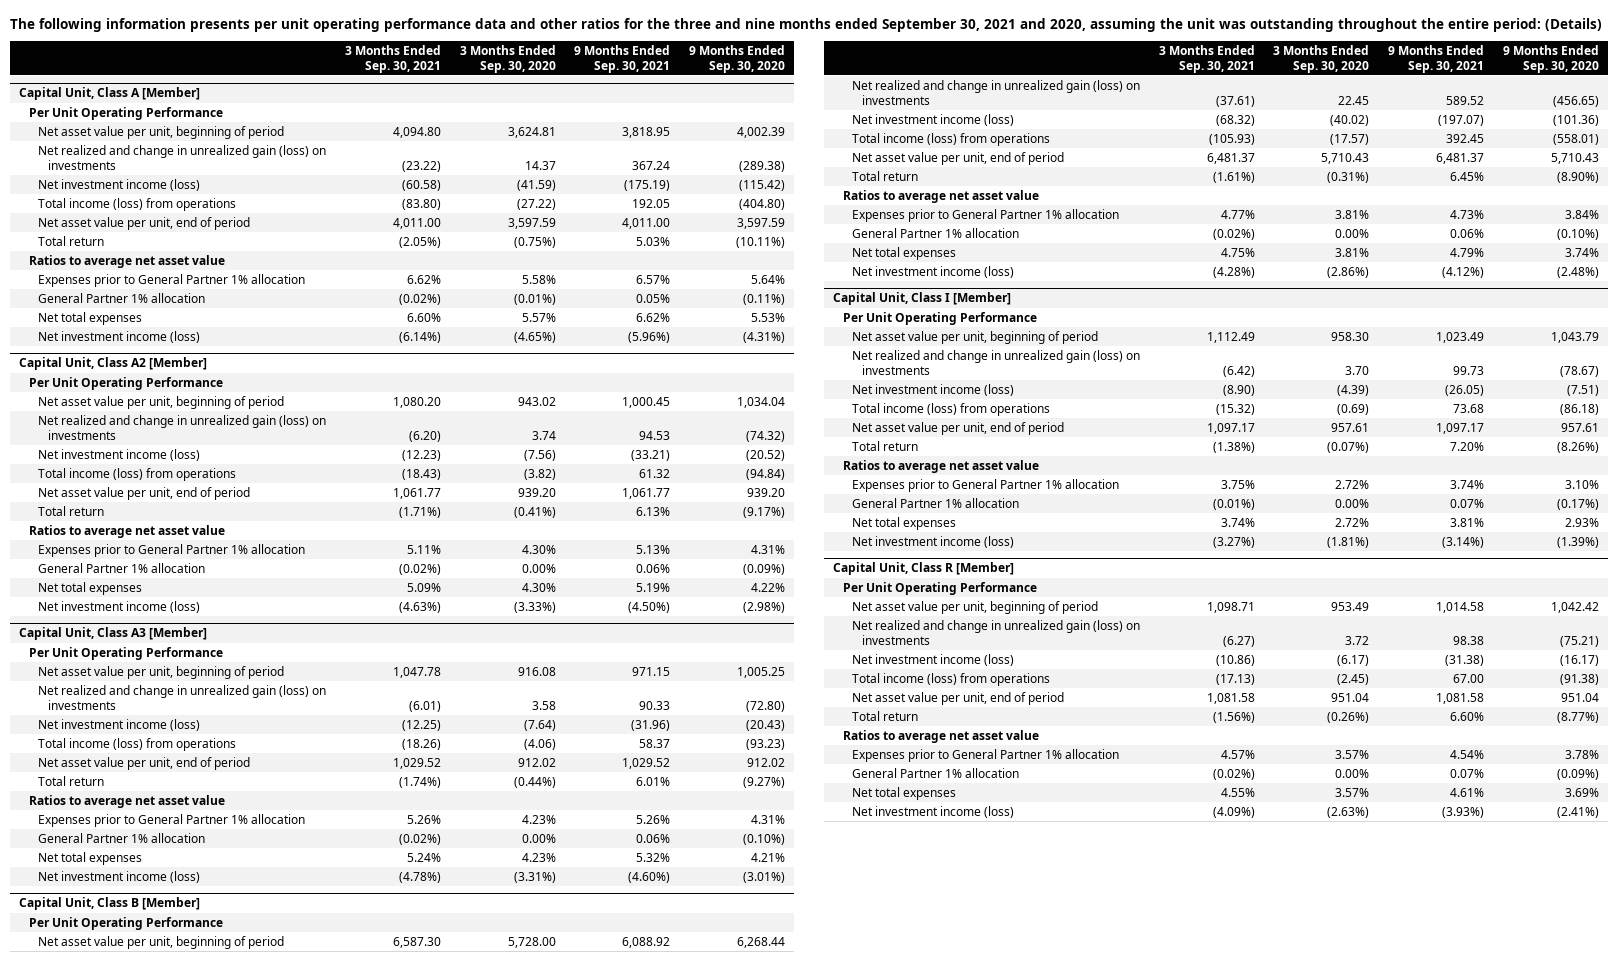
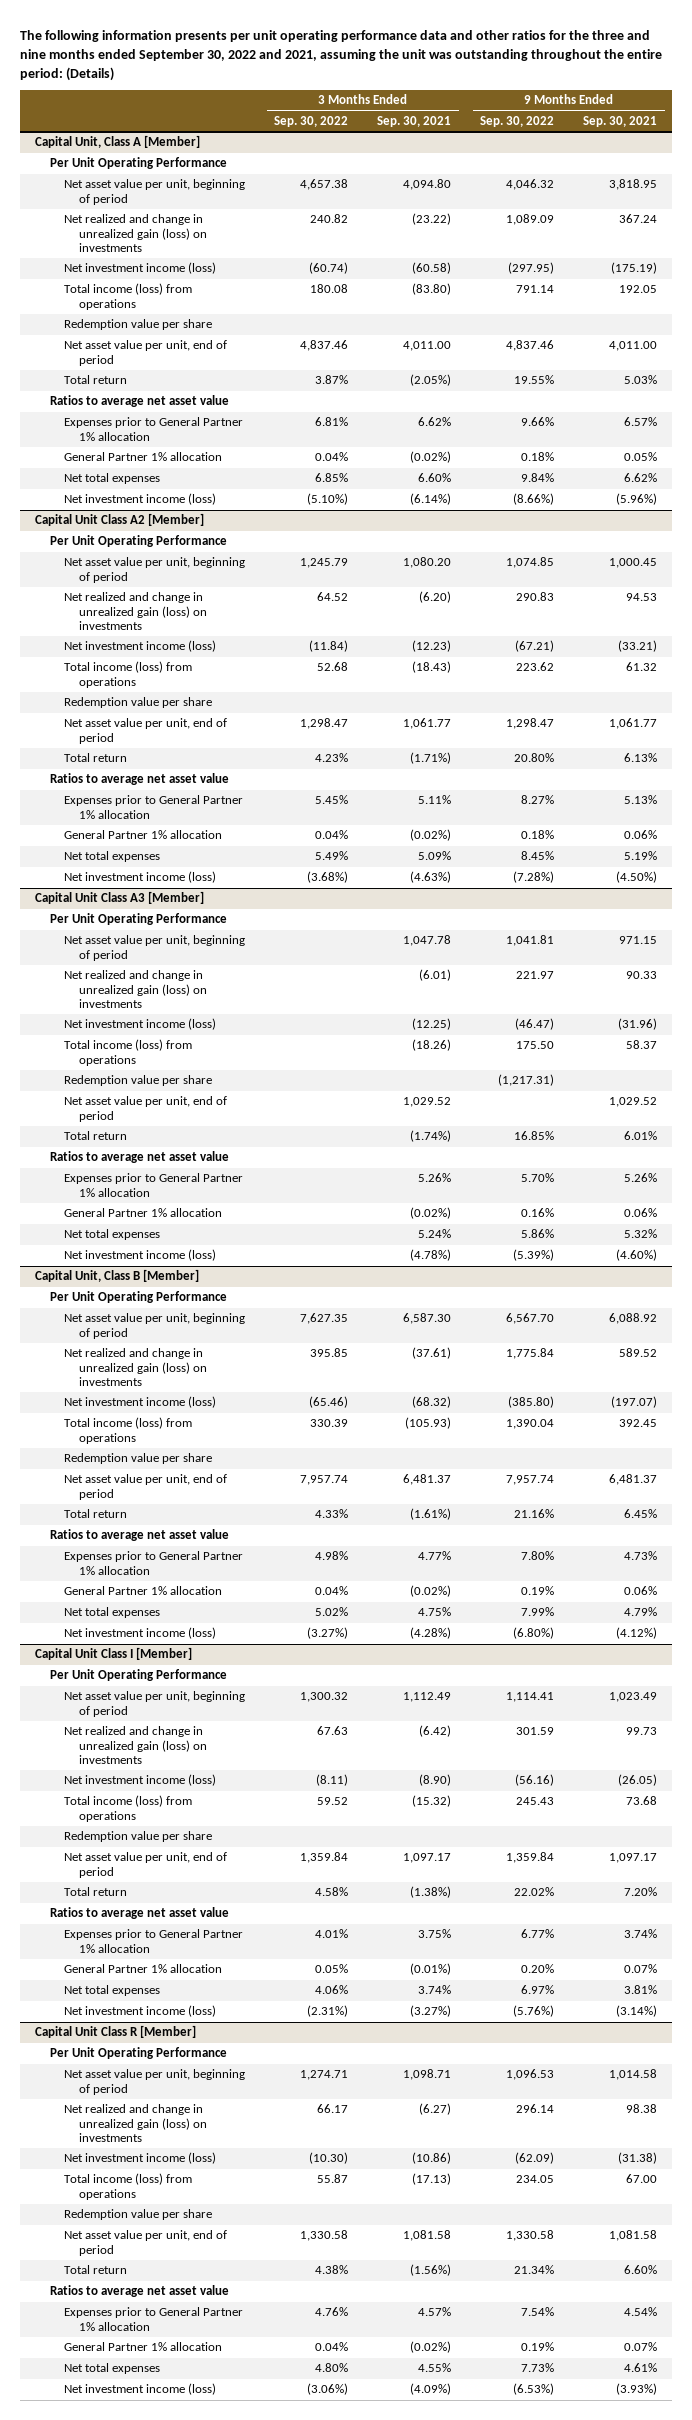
[10,17,1603,32] The following information presents per unit operating performance data and other ratios for the three and nine months ended September 30, 2021 and 2020, assuming the unit was outstanding throughout the entire period: (Details) -> [20,29,663,81] The following information presents per unit operating performance data and other ratios for the three and nine months ended September 30, 2022 and 2021, assuming the unit was outstanding throughout the entire period: (Details)
[459,44,556,73] 3 Months Ended Sep. 30, 2020 -> none
[688,44,785,73] 9 Months Ended Sep. 30, 2020 -> none
none -> [274,115,349,127] Sep. 30, 2022
none -> [480,115,555,127] Sep. 30, 2022
none -> [64,319,213,331] Redemption value per share
[19,357,208,371] Capital Unit, Class A2 [Member] -> [34,513,204,527] Capital Unit Class A2 [Member]
none -> [64,697,213,709] Redemption value per share
[19,627,208,641] Capital Unit, Class A3 [Member] -> [34,891,204,905] Capital Unit Class A3 [Member]
none -> [64,1075,213,1087] Redemption value per share
none -> [64,1453,213,1465] Redemption value per share
[833,292,1012,306] Capital Unit, Class I [Member] -> [34,1647,192,1661] Capital Unit Class I [Member]
none -> [64,1831,213,1843] Redemption value per share
[833,562,1015,576] Capital Unit, Class R [Member] -> [34,2025,196,2039] Capital Unit Class R [Member]
none -> [64,2209,213,2221] Redemption value per share

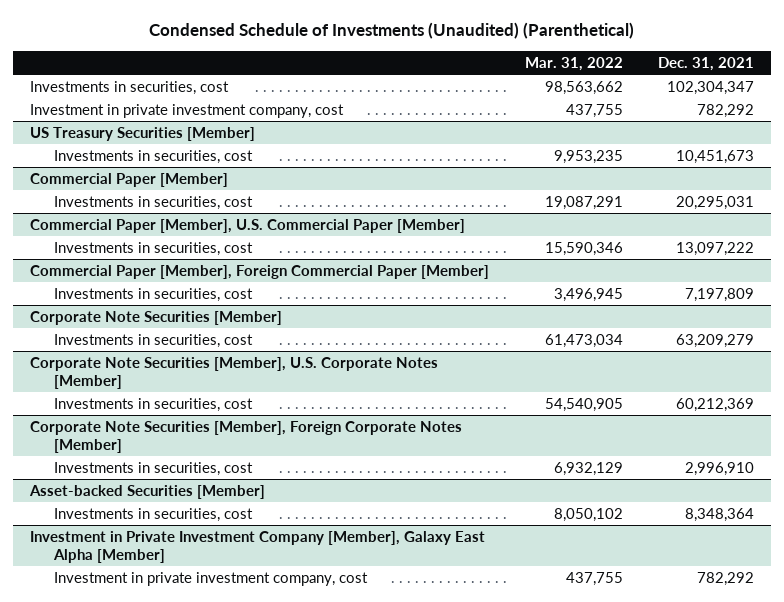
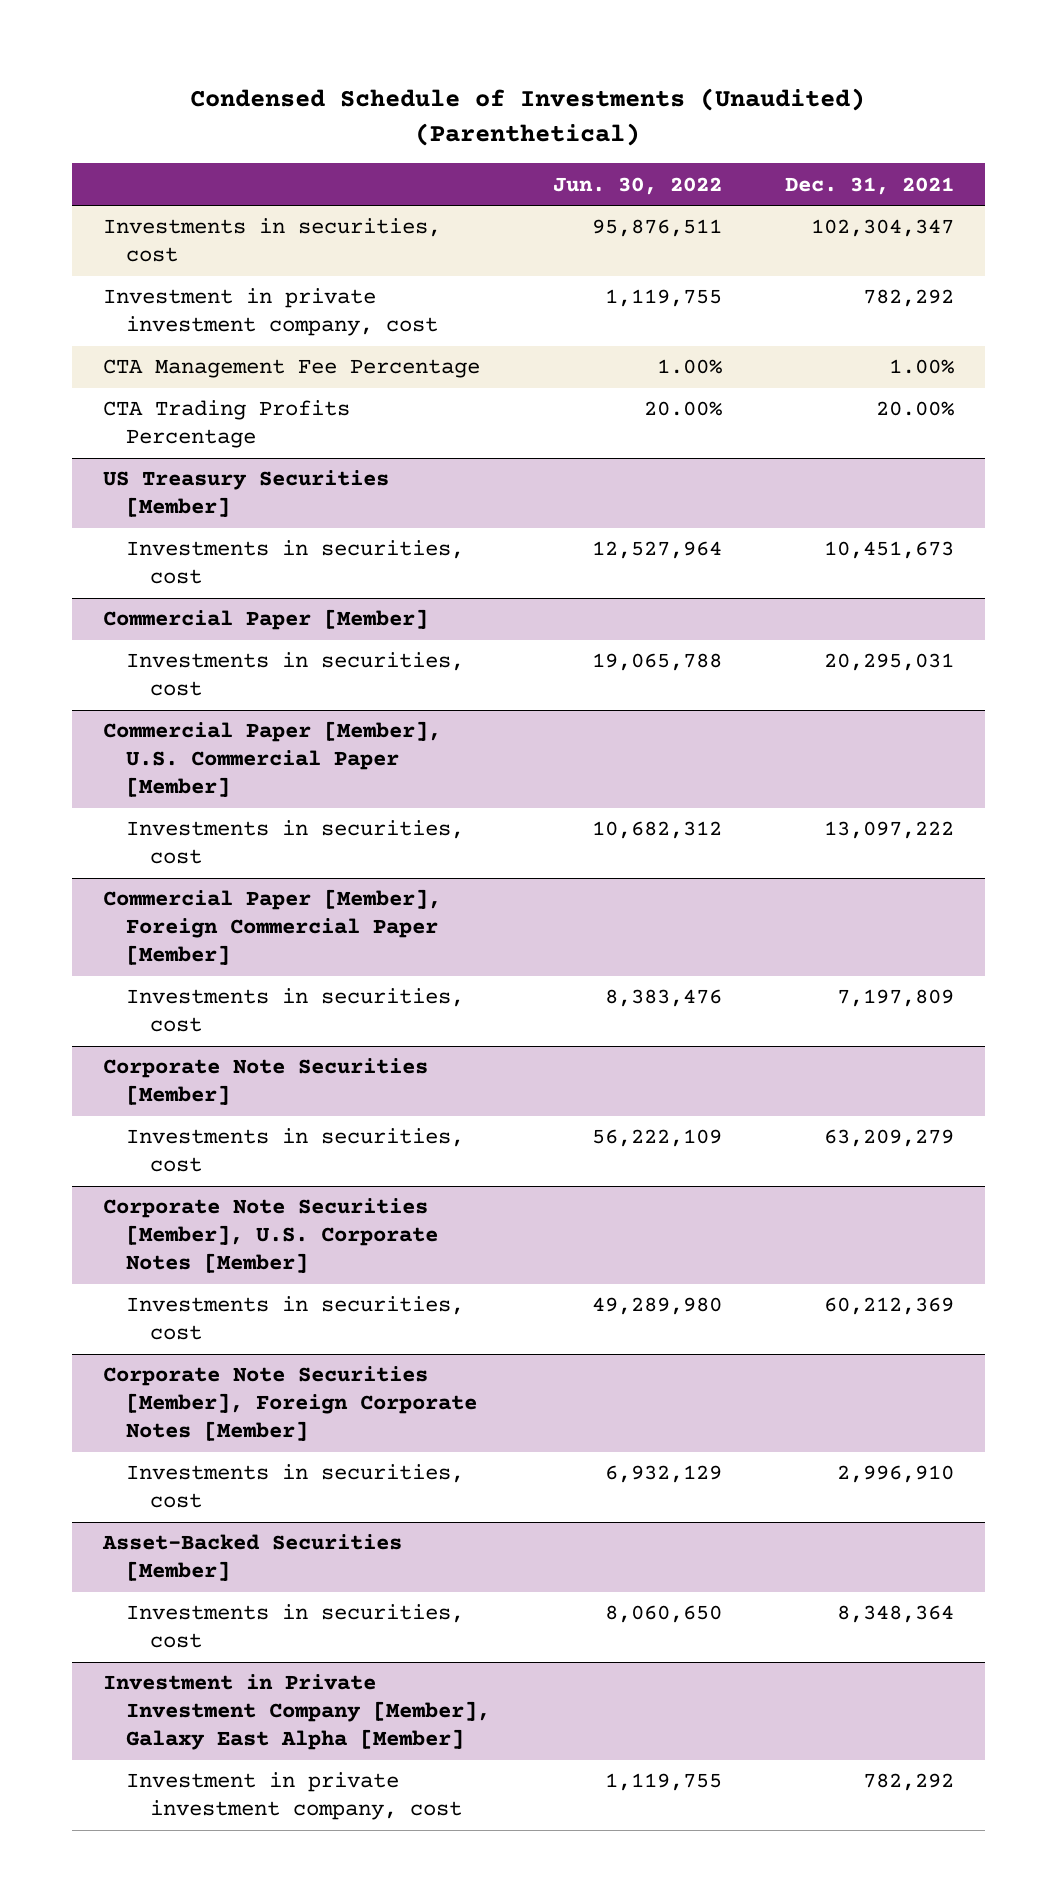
[524,56,623,71] Mar. 31, 2022 -> none
none -> [553,176,723,195] Jun. 30, 2022
none -> [102,359,480,379] CTA Management Fee Percentage
none -> [102,400,350,449] CTA Trading Profits Percentage
[29,485,266,500] Asset-backed Securities [Member] -> [101,1534,402,1582] Asset-Backed Securities [Member]

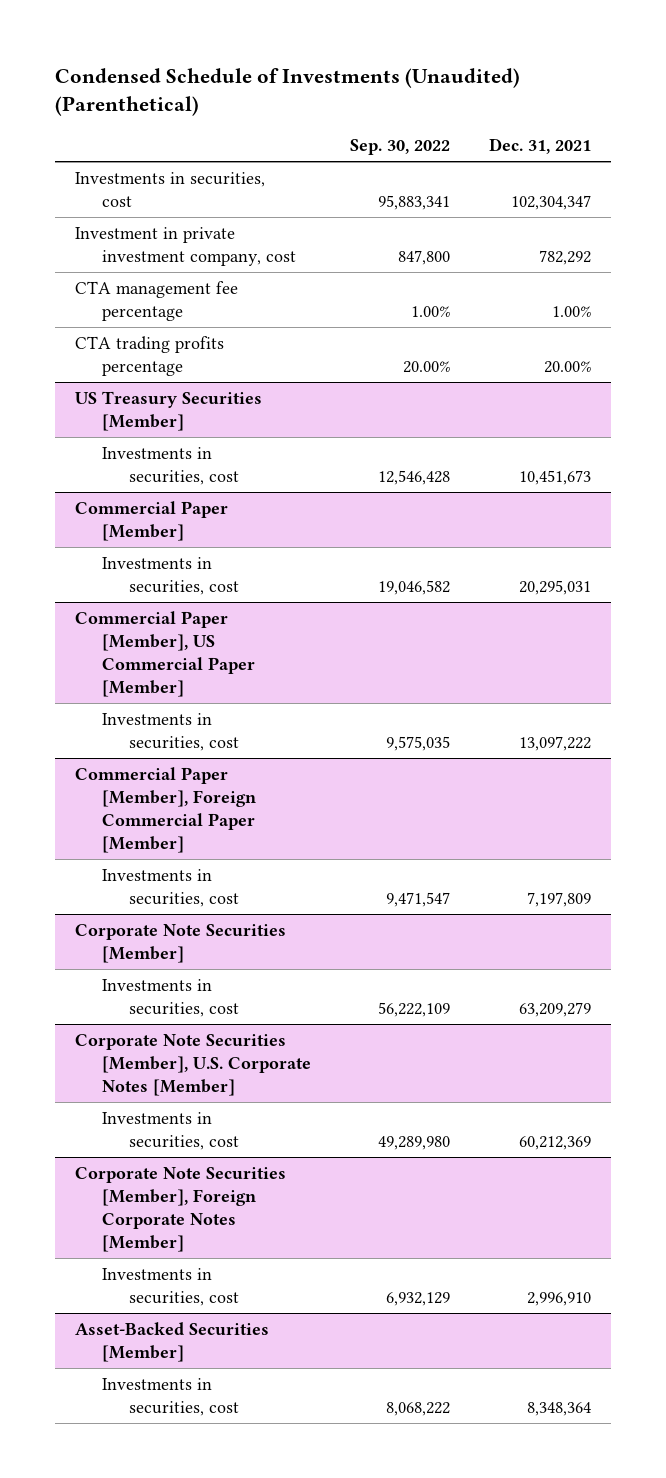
[553,176,723,195] Jun. 30, 2022 -> none
none -> [350,139,451,156] Sep. 30, 2022
[102,359,480,379] CTA Management Fee Percentage -> [74,280,238,321] CTA management fee percentage
[102,400,350,449] CTA Trading Profits Percentage -> [74,335,224,376] CTA trading profits percentage
[102,721,441,798] Commercial Paper [Member], U.S. Commercial Paper [Member] -> [74,610,255,698] Commercial Paper [Member], US Commercial Paper [Member]
[102,1674,491,1751] Investment in Private Investment Company [Member], Galaxy East Alpha [Member] -> none
[126,1772,462,1821] Investment in private investment company, cost -> none

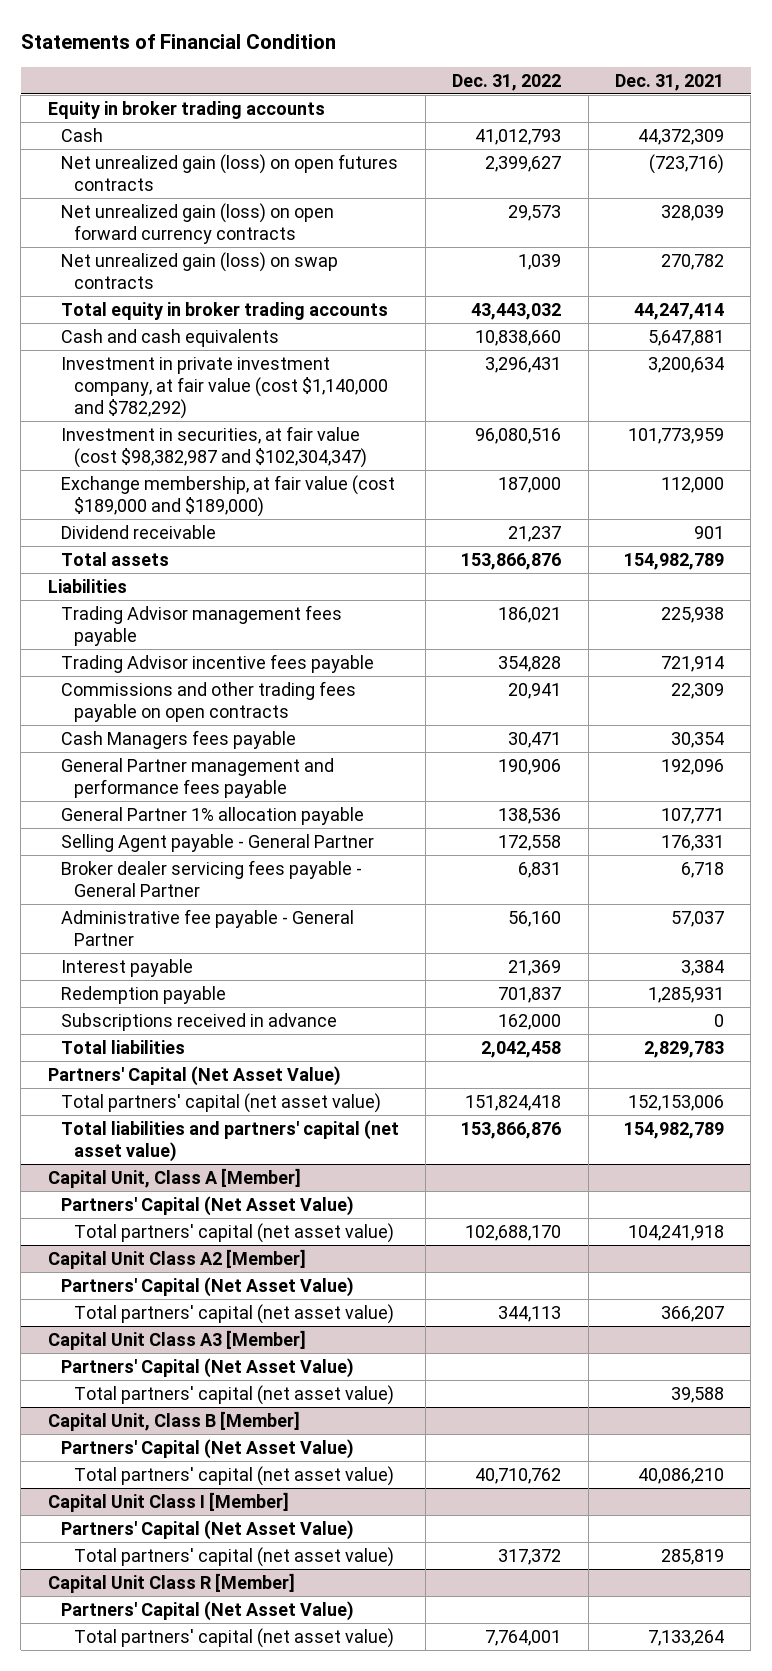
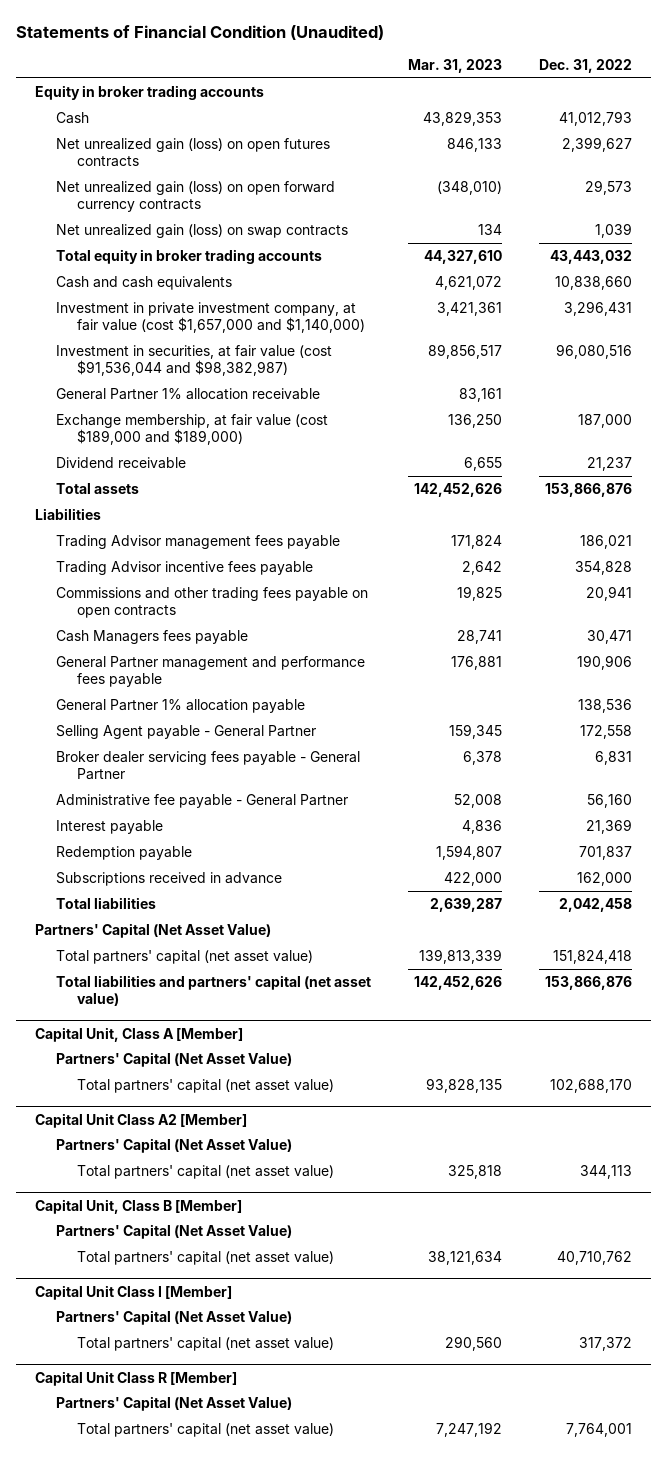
[20,33,336,49] Statements of Financial Condition -> [16,25,385,41] Statements of Financial Condition (Unaudited)
[615,73,725,91] Dec. 31, 2021 -> none
none -> [408,59,503,74] Mar. 31, 2023
[60,357,388,420] Investment in private investment company, at fair value (cost $1,140,000 and $782,292) -> [55,302,365,334] Investment in private investment company, at fair value (cost $1,657,000 and $1,140,000)
[60,426,367,469] Investment in securities, at fair value (cost $98,382,987 and $102,304,347) -> [55,345,332,377] Investment in securities, at fair value (cost $91,536,044 and $98,382,987)
none -> [55,388,320,401] General Partner 1% allocation receivable
[47,1330,306,1351] Capital Unit Class A3 [Member] -> none
[60,1358,354,1379] Partners' Capital (Net Asset Value) -> none
[73,1385,394,1406] Total partners' capital (net asset value) -> none

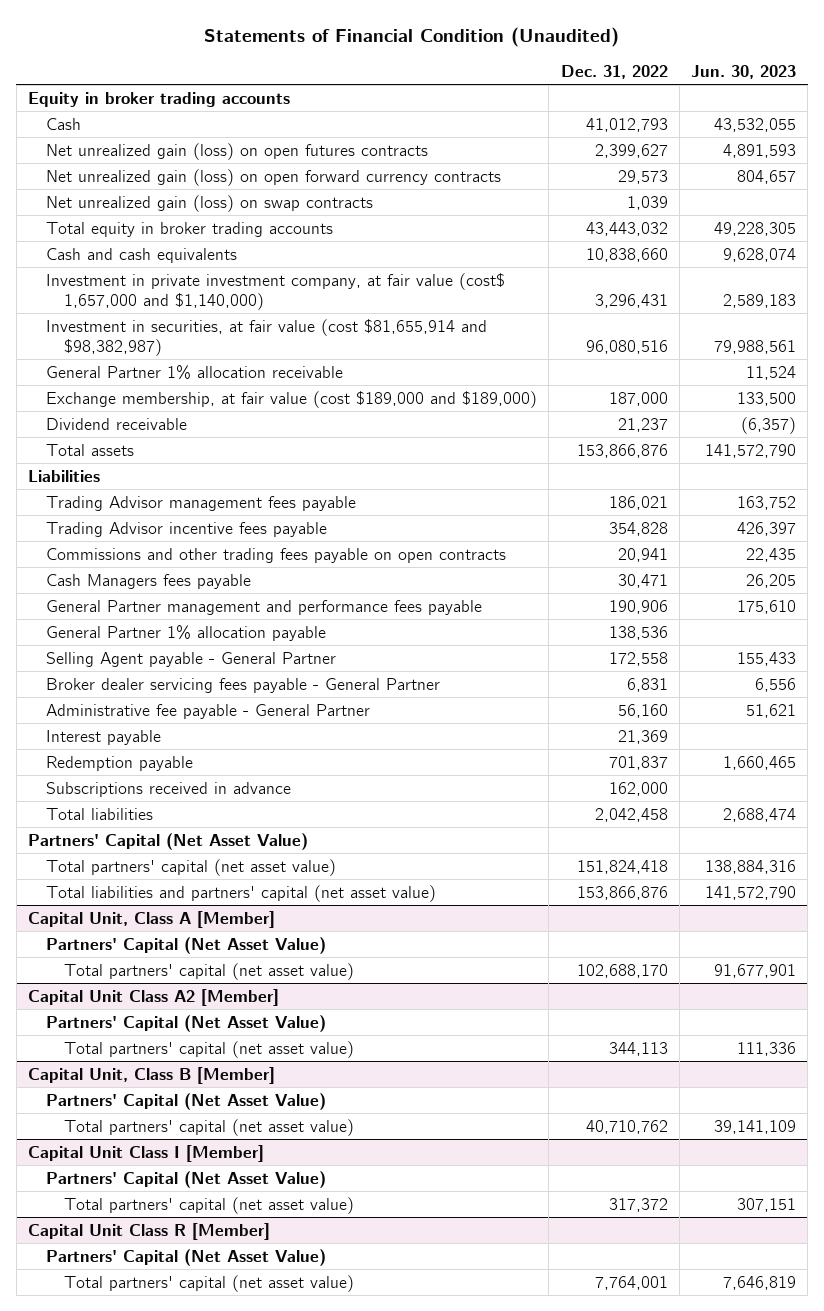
[408,59,503,74] Mar. 31, 2023 -> none
none -> [690,65,796,80] Jun. 30, 2023
[55,302,365,334] Investment in private investment company, at fair value (cost $1,657,000 and $1,140,000) -> [46,272,506,310] Investment in private investment company, at fair value (cost$ 1,657,000 and $1,140,000)
[55,345,332,377] Investment in securities, at fair value (cost $91,536,044 and $98,382,987) -> [46,318,488,356] Investment in securities, at fair value (cost $81,655,914 and $98,382,987)

